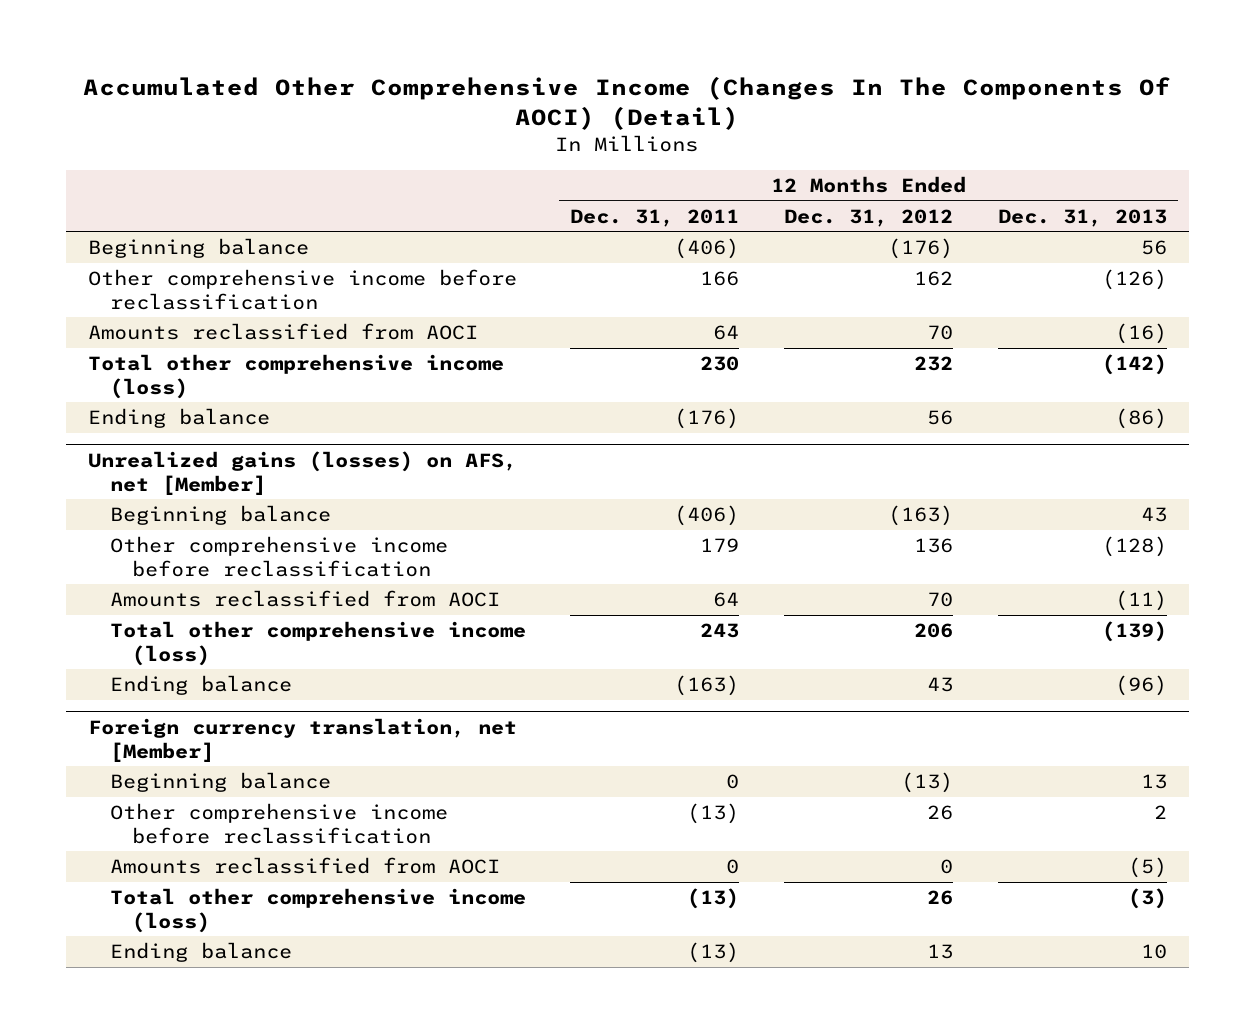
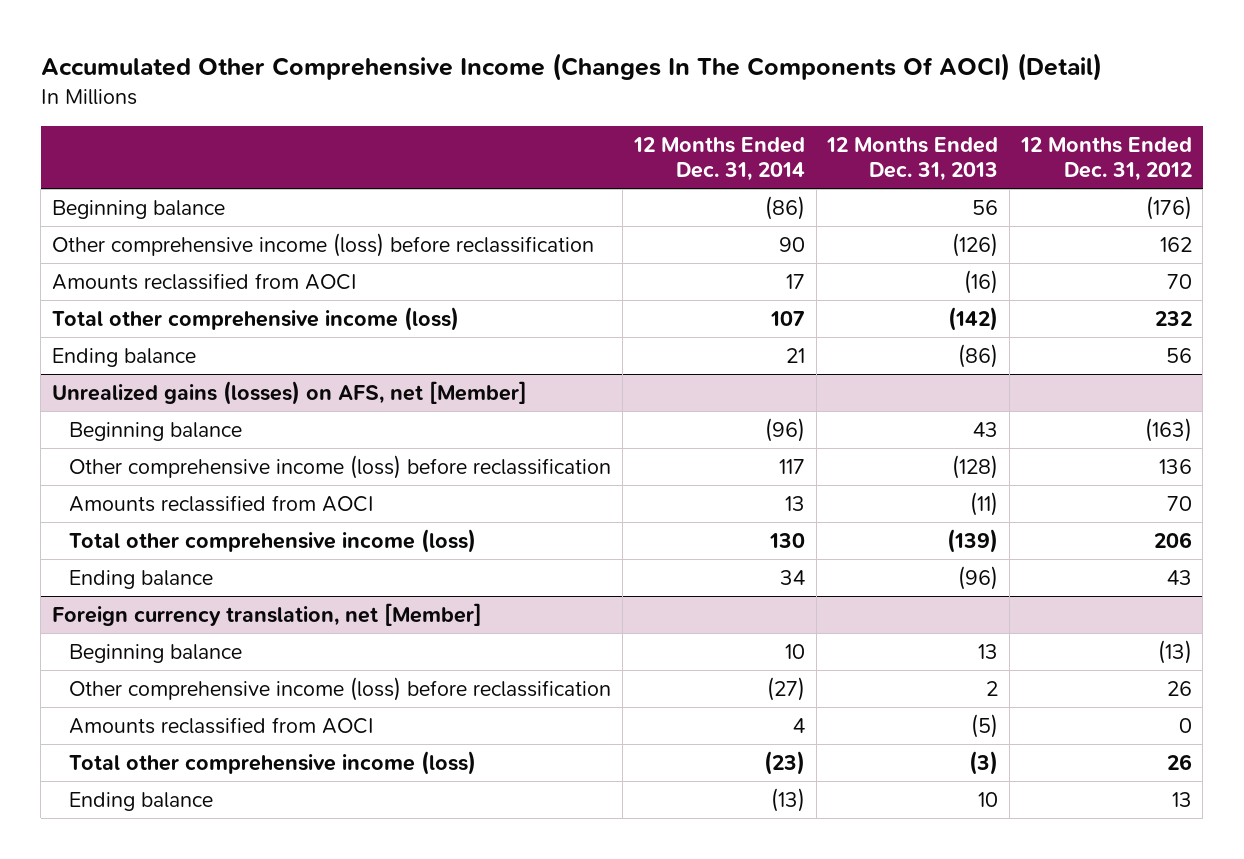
[570,208,740,227] Dec. 31, 2011 -> none
none -> [632,136,805,181] 12 Months Ended Dec. 31, 2014
[87,269,517,310] Other comprehensive income before reclassification -> [51,232,594,257] Other comprehensive income (loss) before reclassification
[109,536,448,577] Other comprehensive income before reclassification -> [69,454,612,479] Other comprehensive income (loss) before reclassification
[109,803,448,844] Other comprehensive income before reclassification -> [69,676,612,701] Other comprehensive income (loss) before reclassification

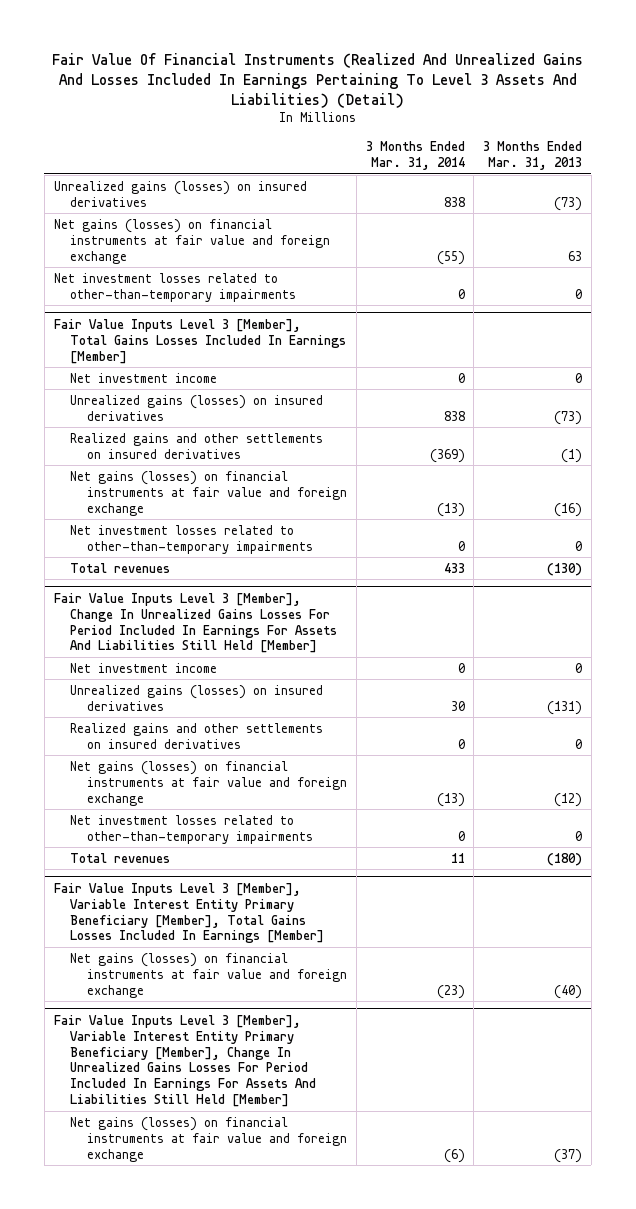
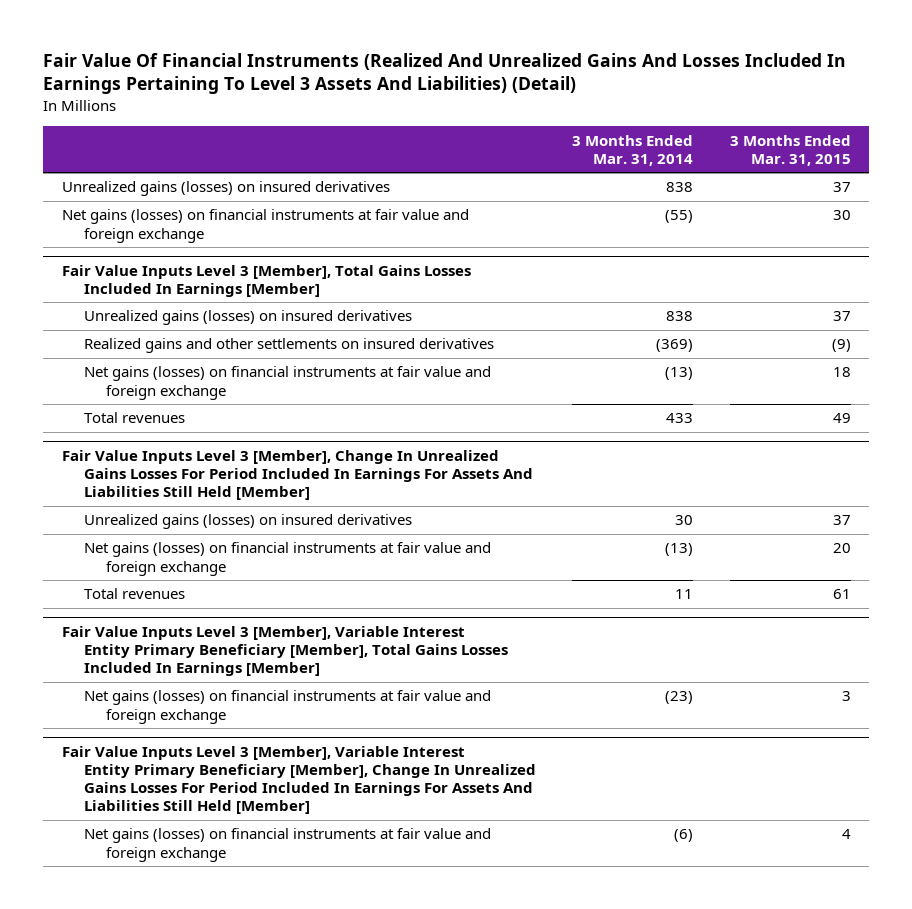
[483,141,583,171] 3 Months Ended Mar. 31, 2013 -> none
none -> [729,134,851,166] 3 Months Ended Mar. 31, 2015
[53,272,297,302] Net investment losses related to other-than-temporary impairments -> none
[70,372,218,383] Net investment income -> none
[70,524,314,554] Net investment losses related to other-than-temporary impairments -> none
[70,662,218,673] Net investment income -> none
[70,722,324,749] Realized gains and other settlements on insured derivatives -> none
[70,814,314,844] Net investment losses related to other-than-temporary impairments -> none

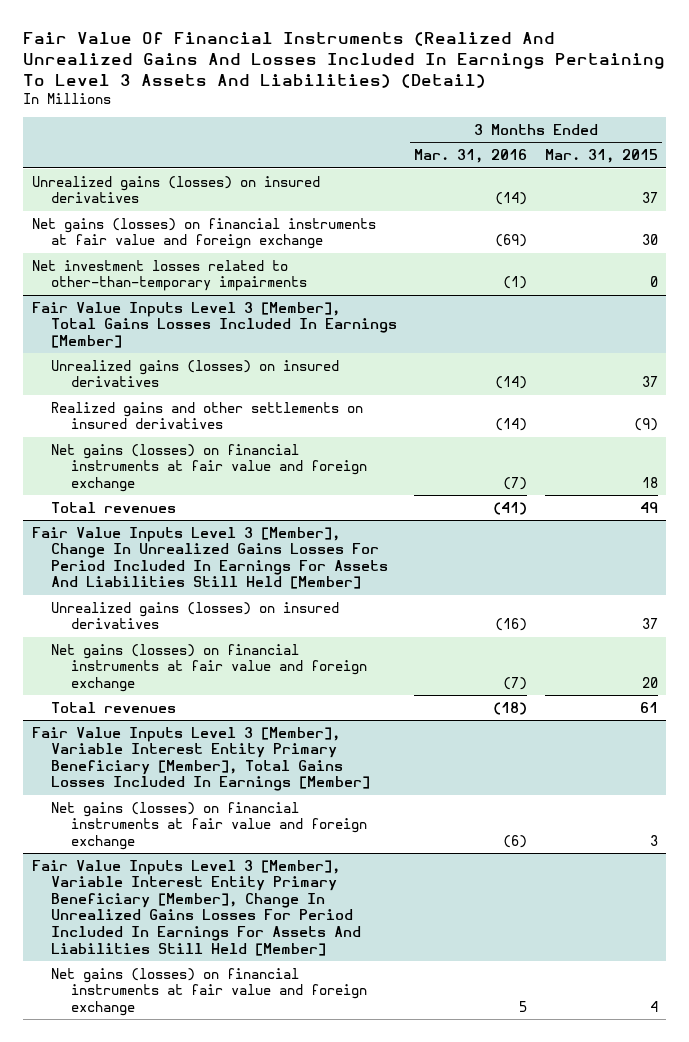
[572,134,694,166] 3 Months Ended Mar. 31, 2014 -> none
none -> [414,149,528,164] Mar. 31, 2016
none -> [31,259,308,292] Net investment losses related to other-than-temporary impairments

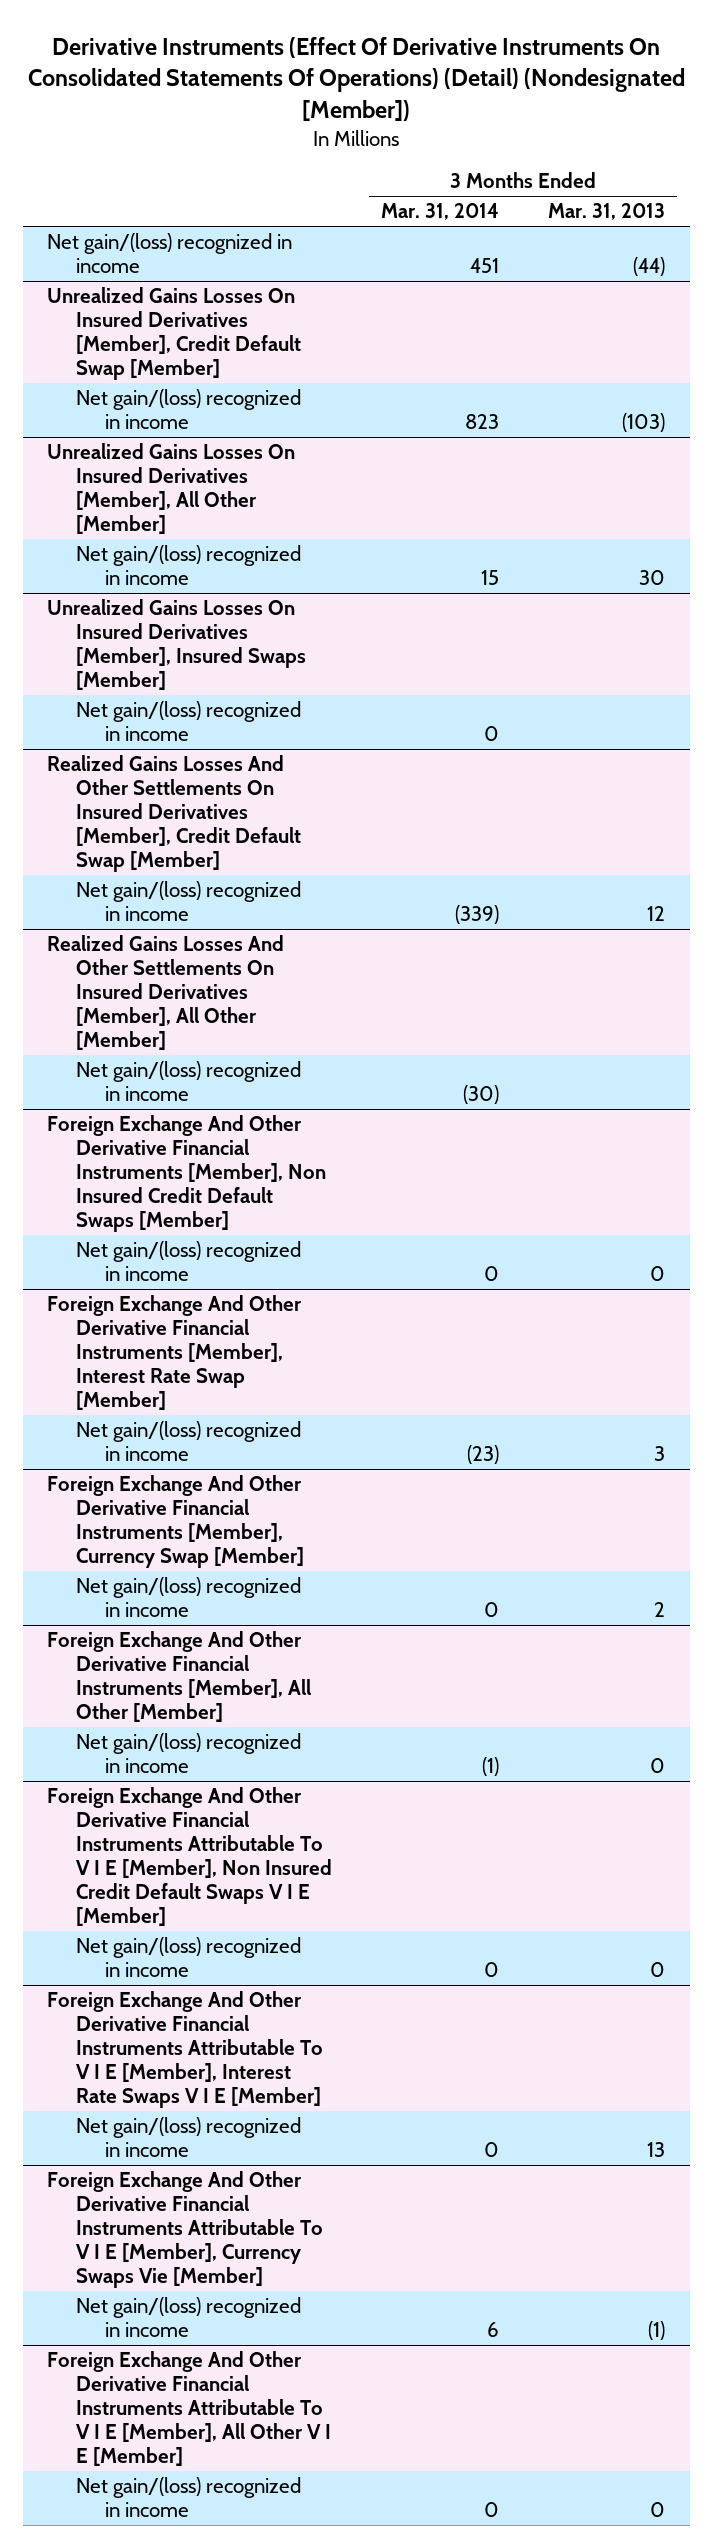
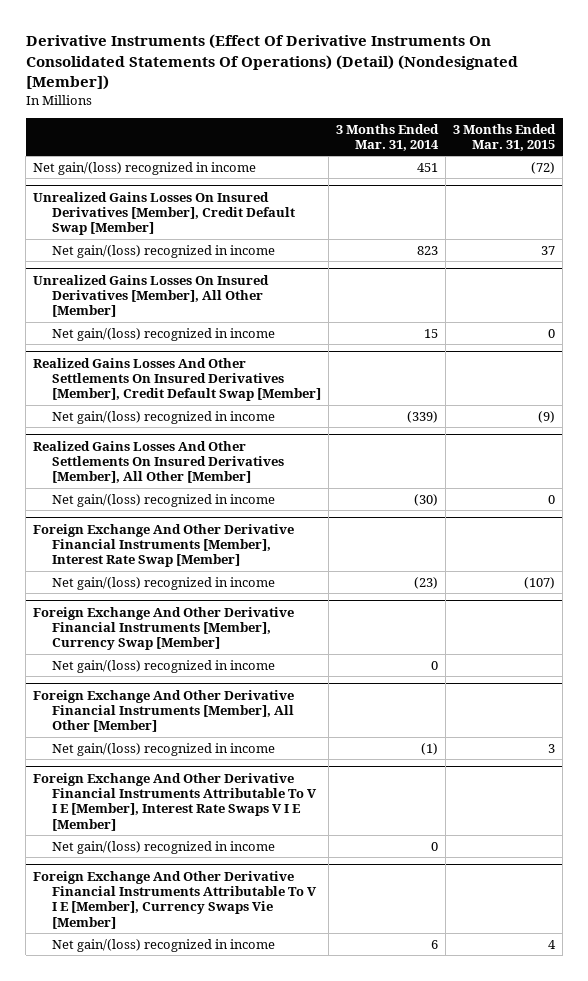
[548,203,666,221] Mar. 31, 2013 -> none
none -> [452,123,556,152] 3 Months Ended Mar. 31, 2015
[47,599,306,691] Unrealized Gains Losses On Insured Derivatives [Member], Insured Swaps [Member] -> none
[75,701,301,742] Net gain/(loss) recognized in income -> none
[47,1115,326,1232] Foreign Exchange And Other Derivative Financial Instruments [Member], Non Insured Credit Default Swaps [Member] -> none
[75,1241,301,1282] Net gain/(loss) recognized in income -> none
[47,1787,332,1926] Foreign Exchange And Other Derivative Financial Instruments Attributable To V I E [Member], Non Insured Credit Default Swaps V I E [Member] -> none
[75,1937,301,1978] Net gain/(loss) recognized in income -> none
[47,2351,331,2466] Foreign Exchange And Other Derivative Financial Instruments Attributable To V I E [Member], All Other V I E [Member] -> none
[75,2477,301,2518] Net gain/(loss) recognized in income -> none

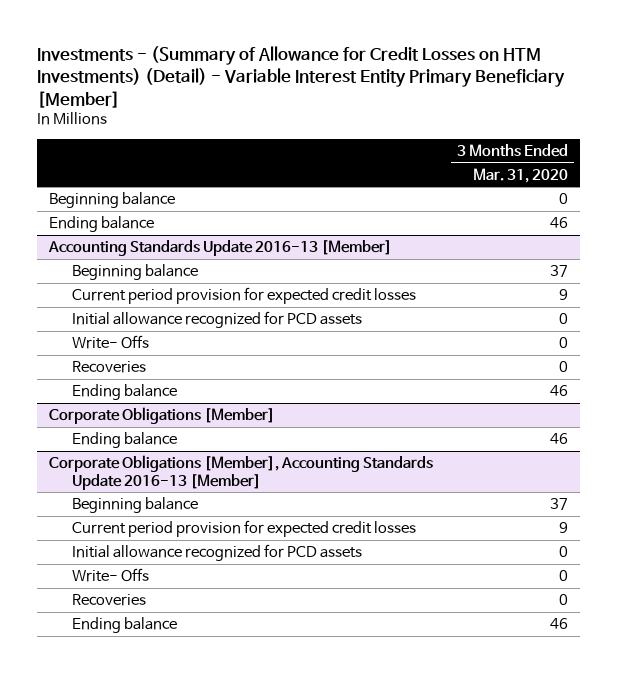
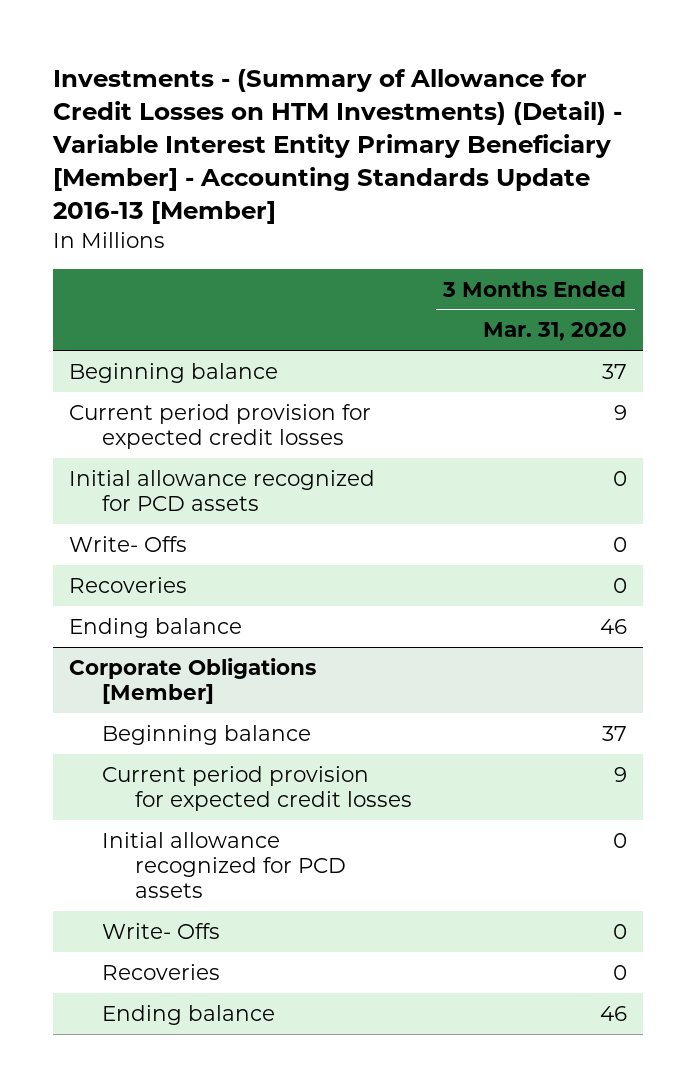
[37,45,566,108] Investments - (Summary of Allowance for Credit Losses on HTM Investments) (Detail) - Variable Interest Entity Primary Beneficiary [Member] -> [52,68,623,224] Investments - (Summary of Allowance for Credit Losses on HTM Investments) (Detail) - Variable Interest Entity Primary Beneficiary [Member] - Accounting Standards Update 2016-13 [Member]
[49,192,176,209] Beginning balance -> none
[49,216,155,233] Ending balance -> none
[48,240,393,257] Accounting Standards Update 2016-13 [Member] -> none
[71,432,177,449] Ending balance -> none
[49,455,434,490] Corporate Obligations [Member], Accounting Standards Update 2016-13 [Member] -> none

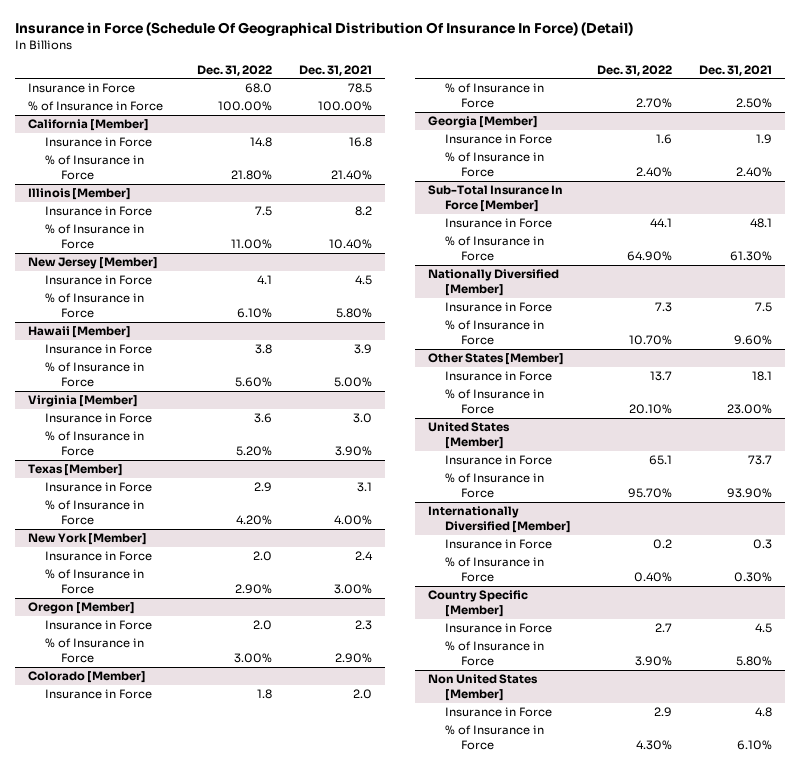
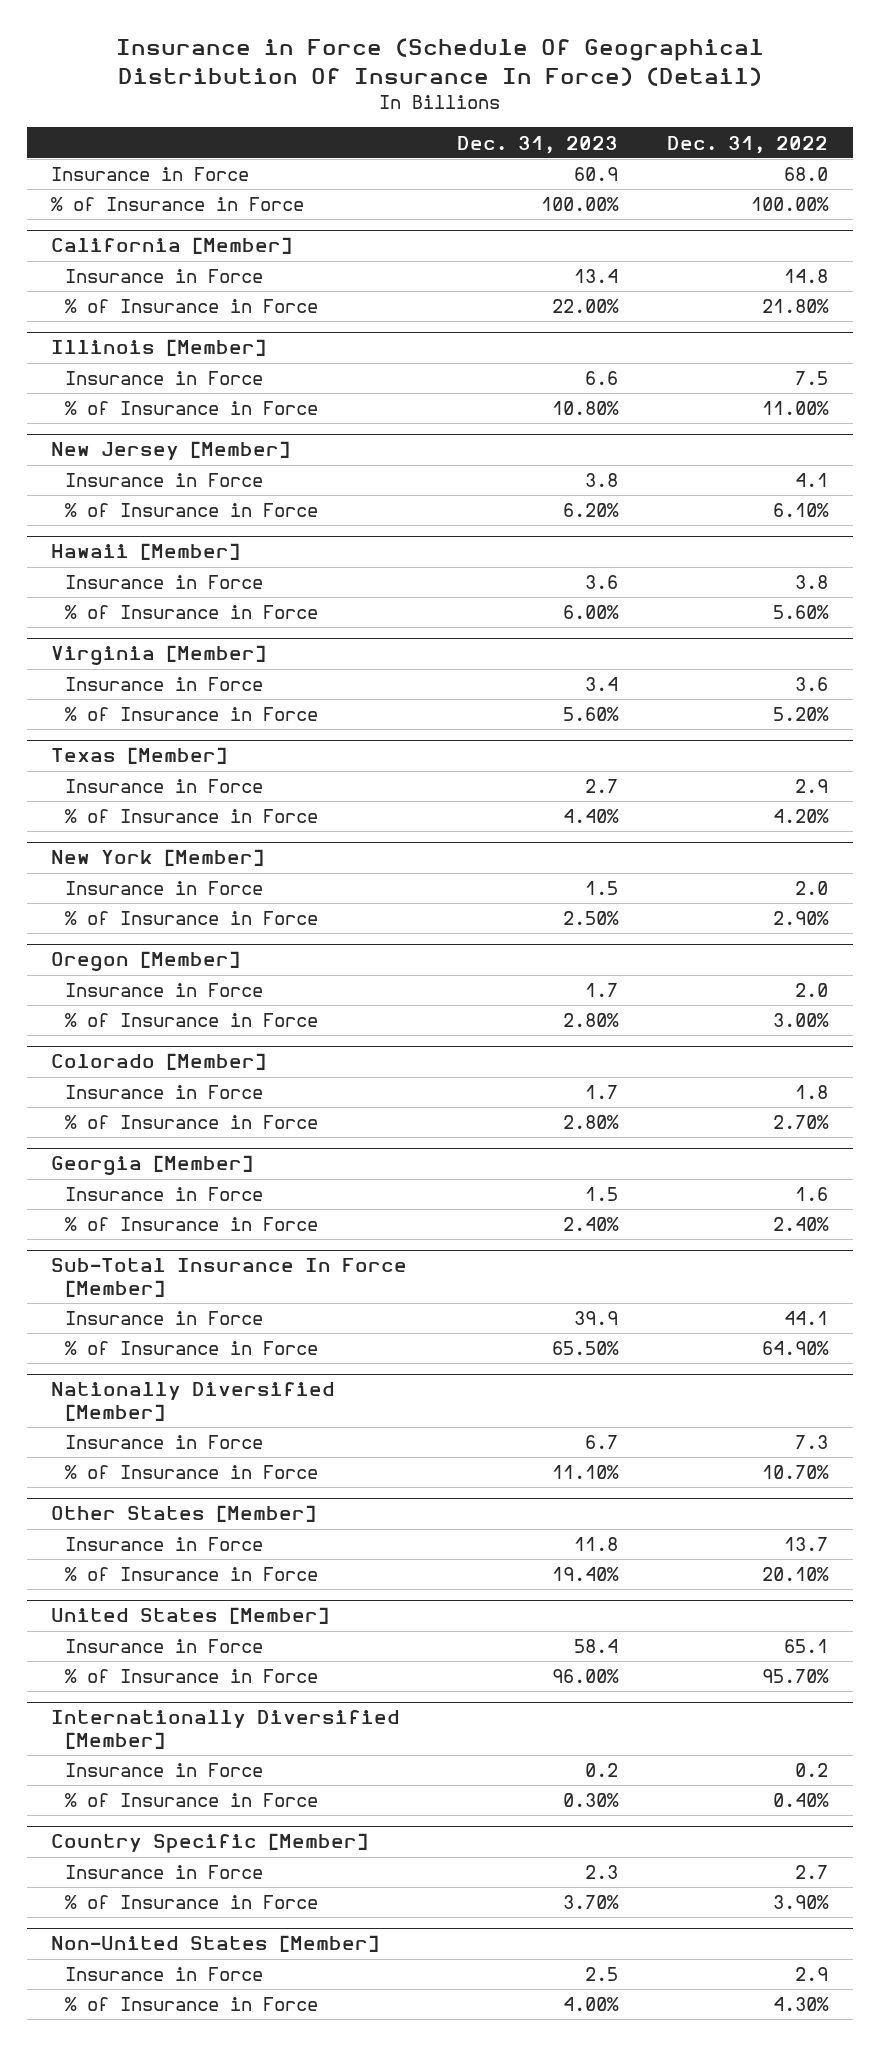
[299,64,373,76] Dec. 31, 2021 -> none
none -> [456,135,618,154] Dec. 31, 2023
[428,674,539,702] Non United States [Member] -> [51,1935,380,1953] Non-United States [Member]

